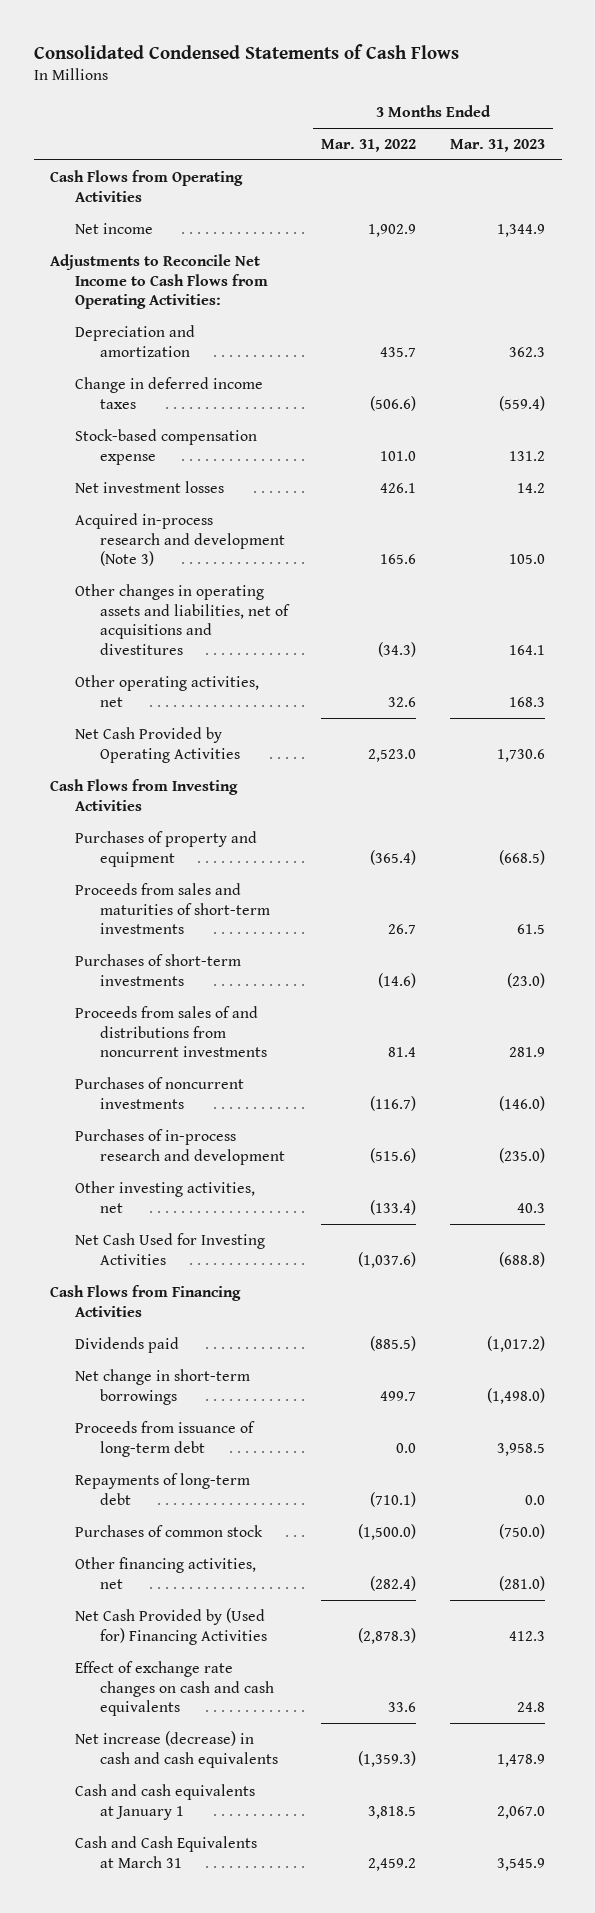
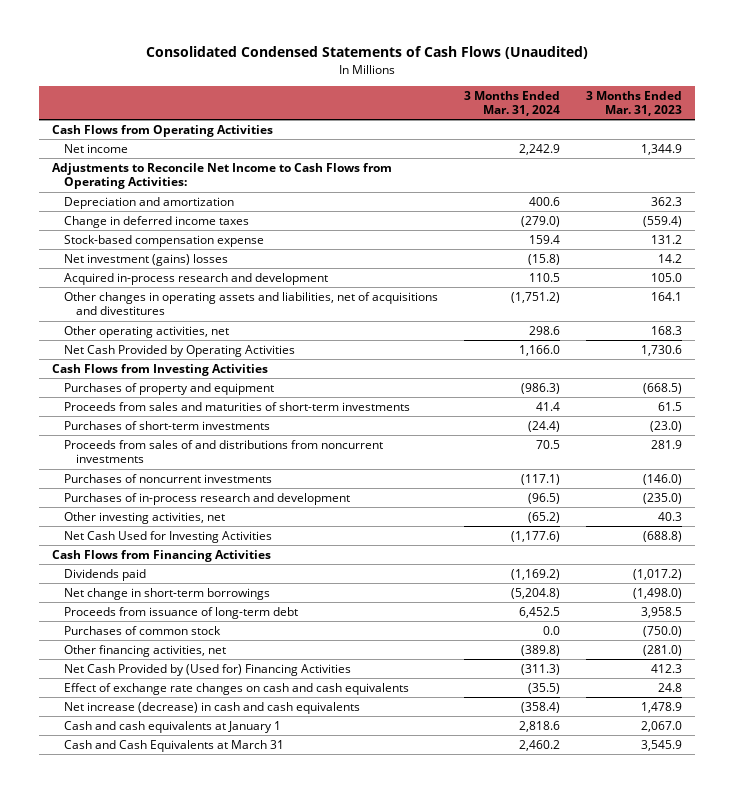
[33,43,459,59] Consolidated Condensed Statements of Cash Flows -> [145,46,588,60] Consolidated Condensed Statements of Cash Flows (Unaudited)
[321,139,417,153] Mar. 31, 2022 -> none
none -> [463,90,560,116] 3 Months Ended Mar. 31, 2024
[75,480,225,493] Net investment losses -> [63,253,228,266] Net investment (gains) losses
[75,512,286,567] Acquired in-process research and development (Note 3) -> [63,272,328,285] Acquired in-process research and development
[75,1472,251,1505] Repayments of long-term debt -> none

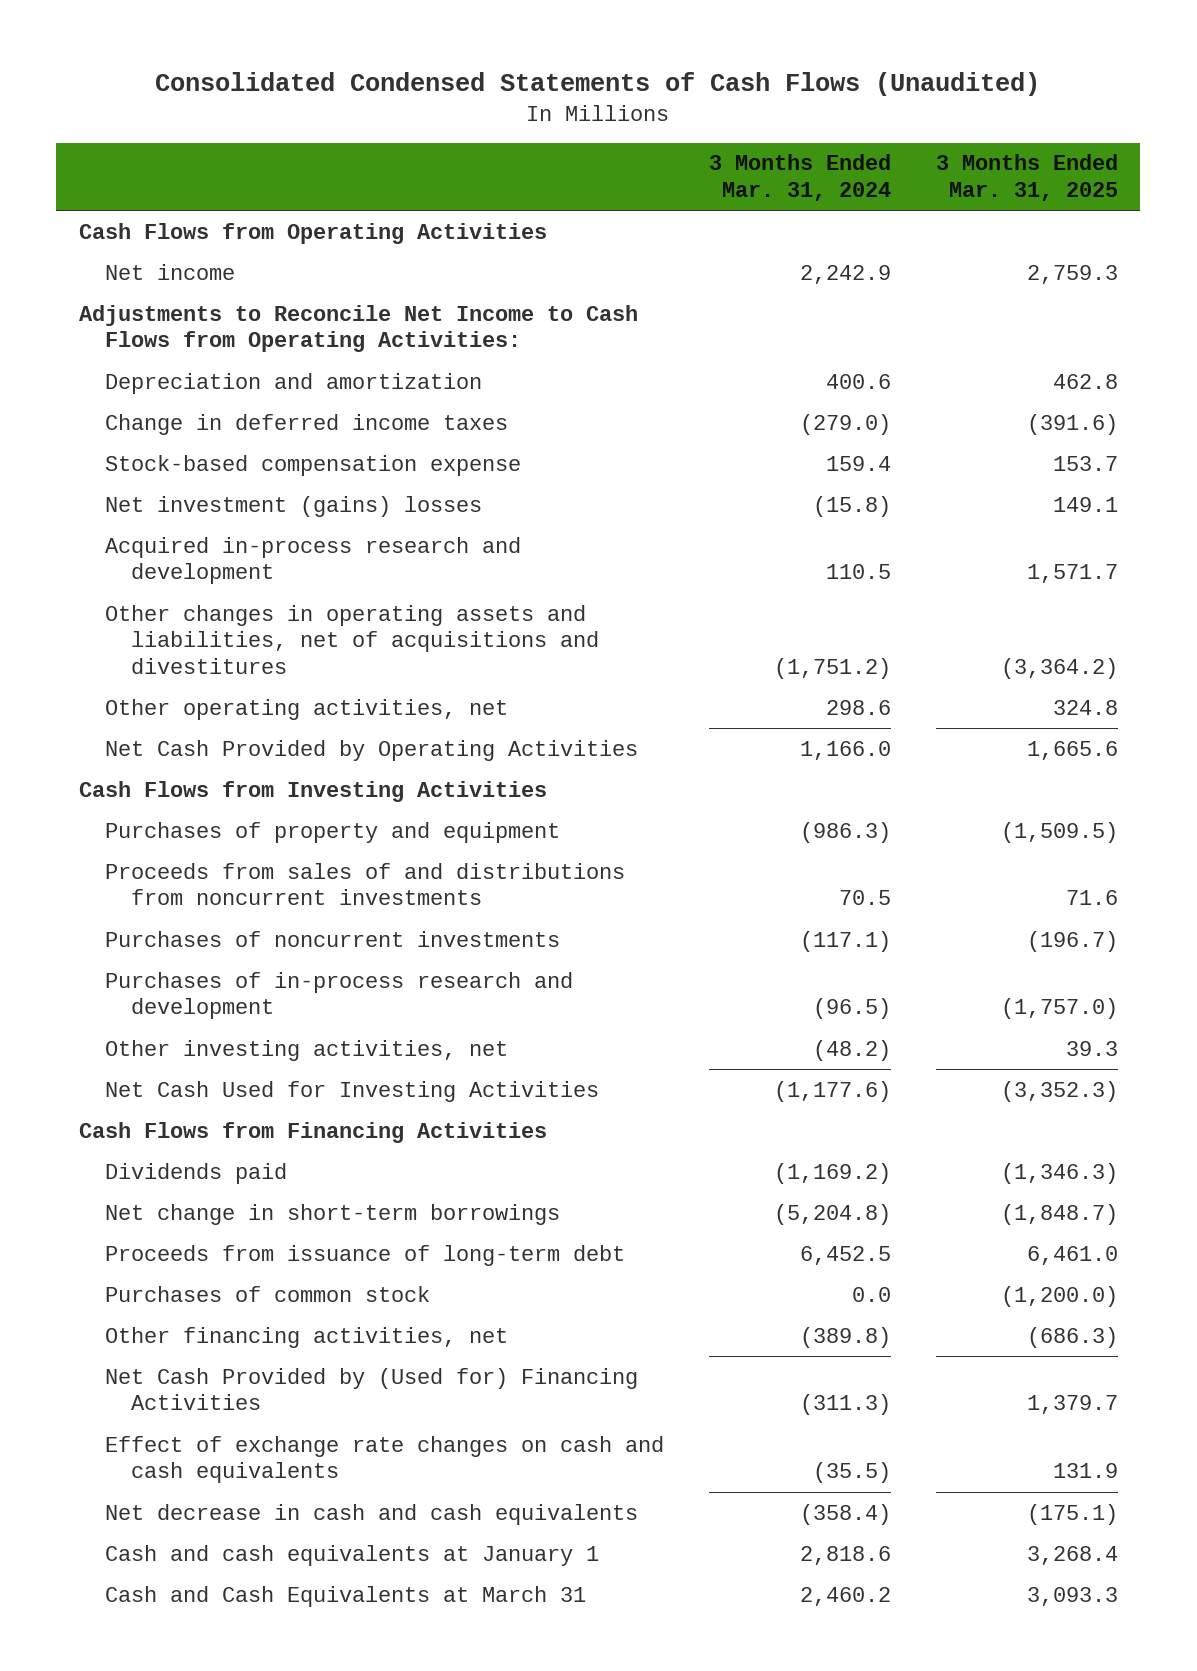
[586,90,683,116] 3 Months Ended Mar. 31, 2023 -> none
none -> [935,154,1118,202] 3 Months Ended Mar. 31, 2025
[63,401,410,411] Proceeds from sales and maturities of short-term investments -> none
[63,420,270,430] Purchases of short-term investments -> none
[527,511,560,523] (65.2) -> [812,1039,891,1061] (48.2)
[63,701,360,714] Net increase (decrease) in cash and cash equivalents -> [104,1503,638,1525] Net decrease in cash and cash equivalents

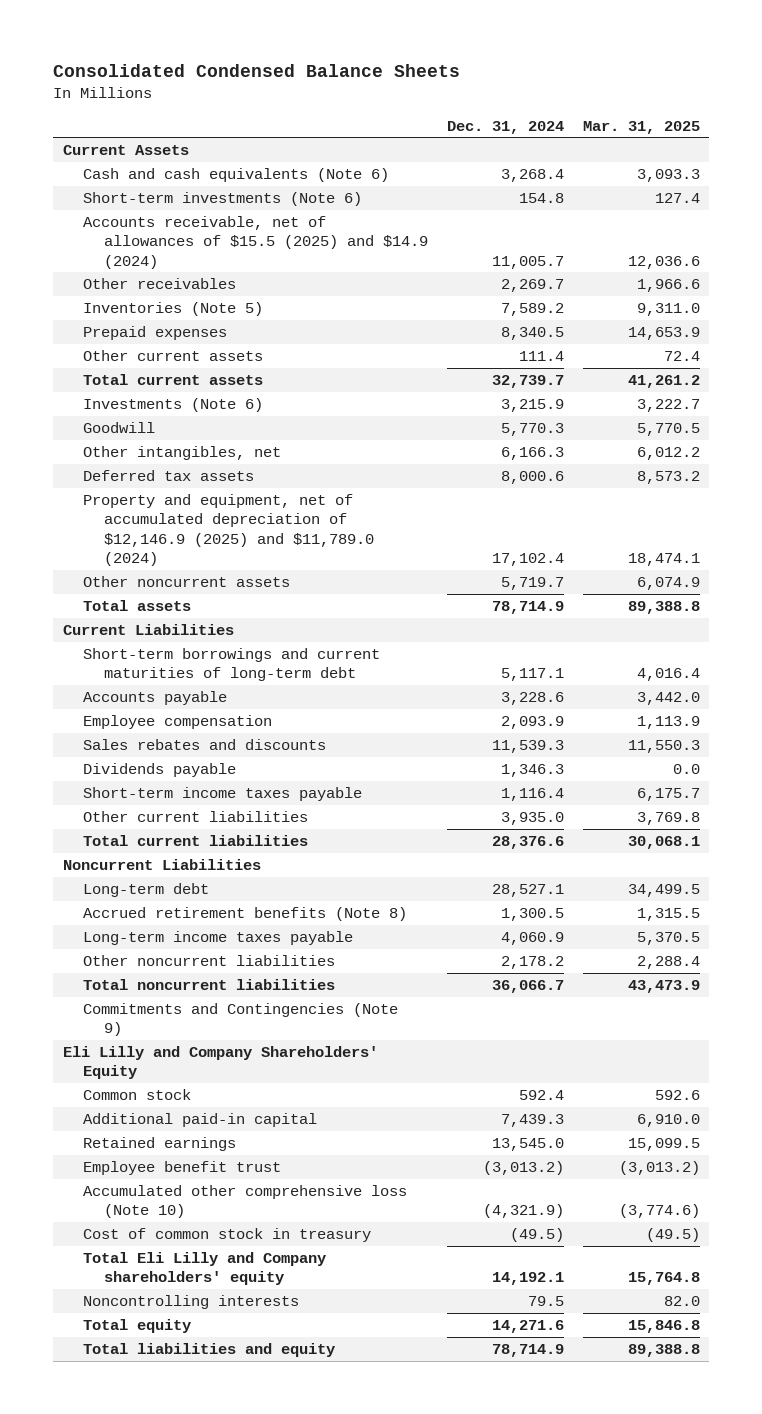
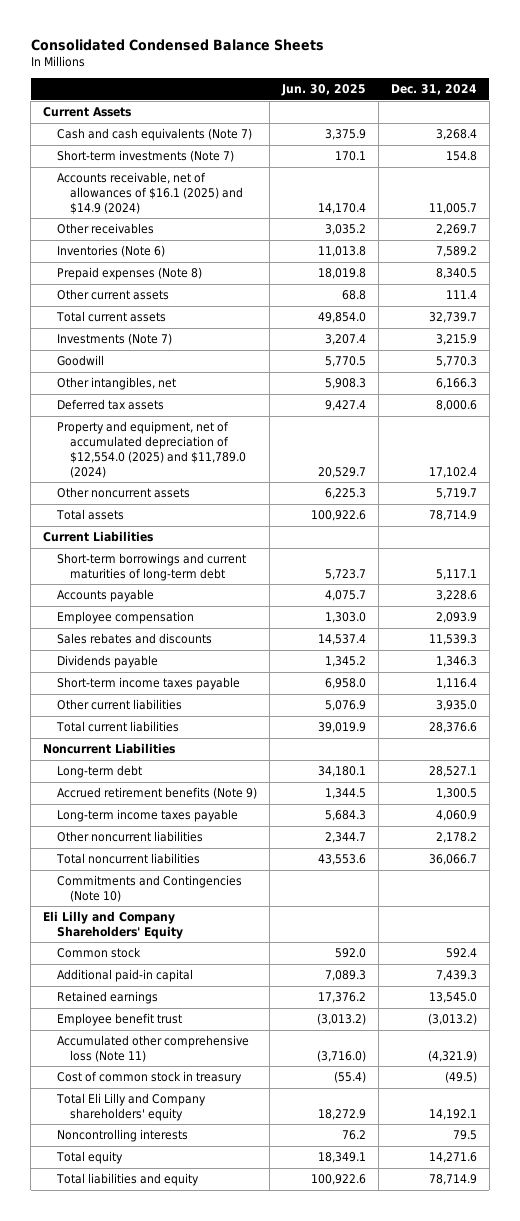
[582,120,700,134] Mar. 31, 2025 -> none
none -> [280,84,366,97] Jun. 30, 2025
[83,167,390,182] Cash and cash equivalents (Note 6) -> [56,128,252,142] Cash and cash equivalents (Note 7)
[83,191,363,206] Short-term investments (Note 6) -> [56,150,234,163] Short-term investments (Note 7)
[83,215,428,269] Accounts receivable, net of allowances of $15.5 (2025) and $14.9 (2024) -> [56,172,244,214] Accounts receivable, net of allowances of $16.1 (2025) and $14.9 (2024)
[83,301,264,316] Inventories (Note 5) -> [56,245,165,258] Inventories (Note 6)
[83,325,228,340] Prepaid expenses -> [56,267,202,281] Prepaid expenses (Note 8)
[83,397,264,412] Investments (Note 6) -> [56,333,172,346] Investments (Note 7)
[83,493,374,567] Property and equipment, net of accumulated depreciation of $12,146.9 (2025) and $11,789.0 (2024) -> [56,421,247,478] Property and equipment, net of accumulated depreciation of $12,554.0 (2025) and $11,789.0 (2024)
[83,906,408,921] Accrued retirement benefits (Note 8) -> [56,787,257,800] Accrued retirement benefits (Note 9)
[83,1002,399,1037] Commitments and Contingencies (Note 9) -> [56,875,242,903] Commitments and Contingencies (Note 10)
[83,1184,408,1219] Accumulated other comprehensive loss (Note 10) -> [56,1035,249,1063] Accumulated other comprehensive loss (Note 11)

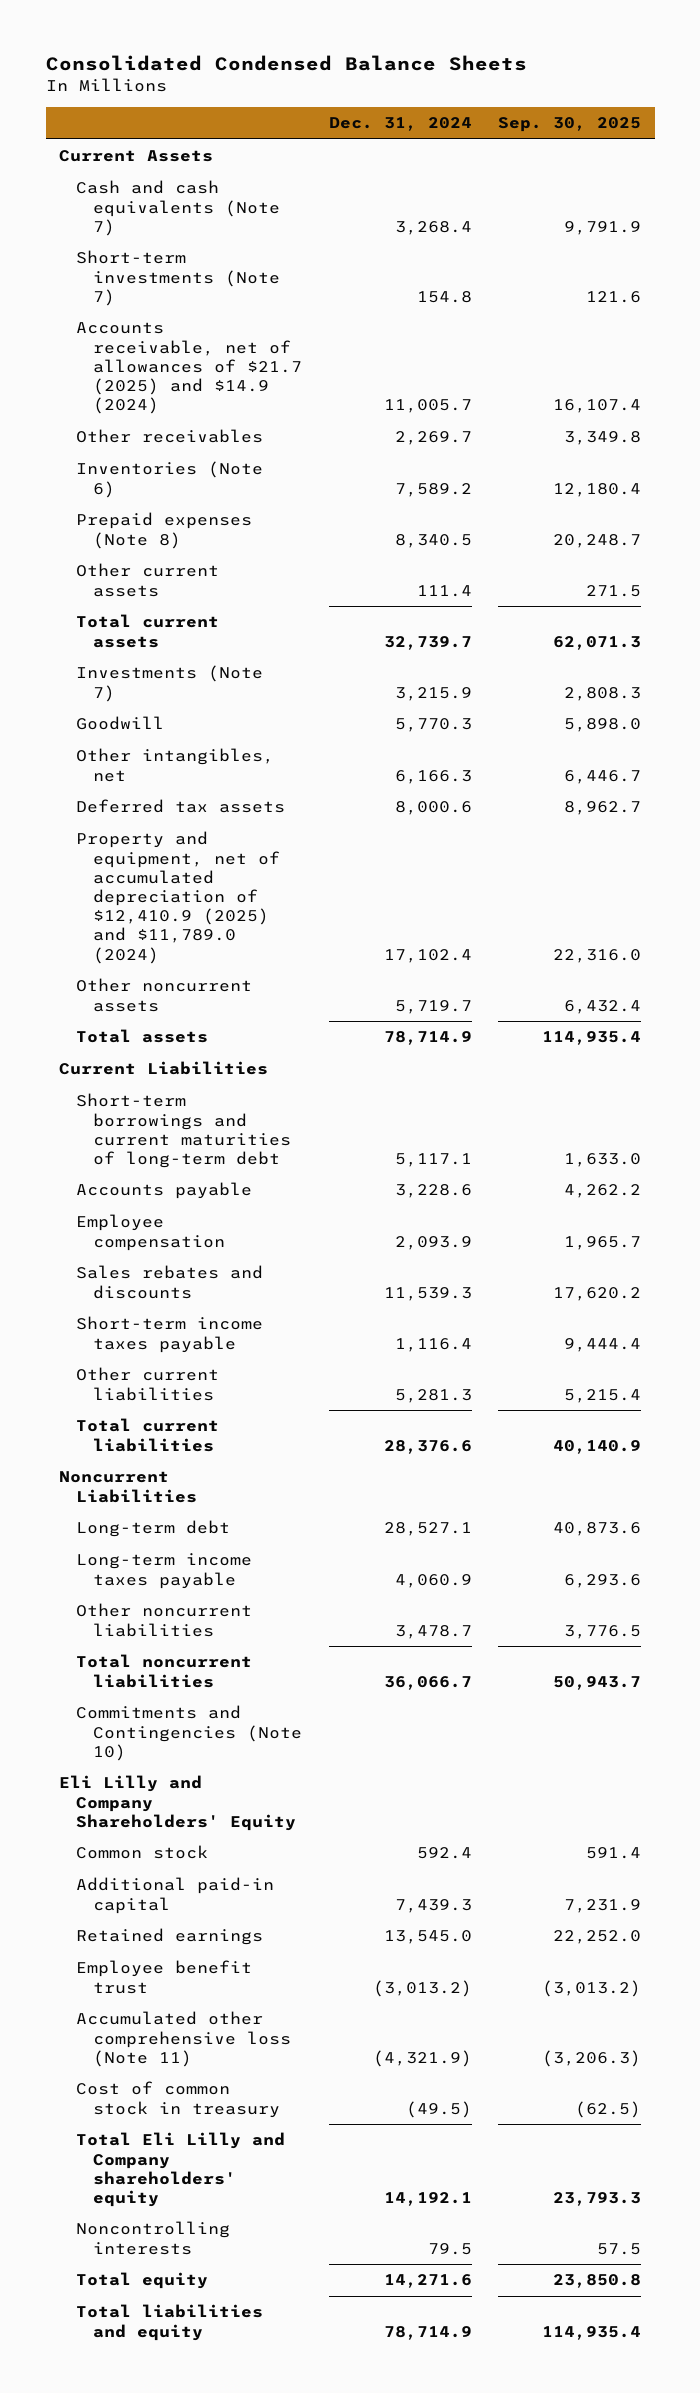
[280,84,366,97] Jun. 30, 2025 -> none
none -> [498,117,642,133] Sep. 30, 2025
[56,172,244,214] Accounts receivable, net of allowances of $16.1 (2025) and $14.9 (2024) -> [75,322,303,415] Accounts receivable, net of allowances of $21.7 (2025) and $14.9 (2024)
[56,421,247,478] Property and equipment, net of accumulated depreciation of $12,554.0 (2025) and $11,789.0 (2024) -> [75,831,281,964] Property and equipment, net of accumulated depreciation of $12,410.9 (2025) and $11,789.0 (2024)
[56,655,158,669] Dividends payable -> none
[435,700,477,712] 3,935.0 -> [394,1388,472,1403] 5,281.3
[56,787,257,800] Accrued retirement benefits (Note 9) -> none
[435,832,477,844] 2,178.2 -> [394,1624,472,1639] 3,478.7

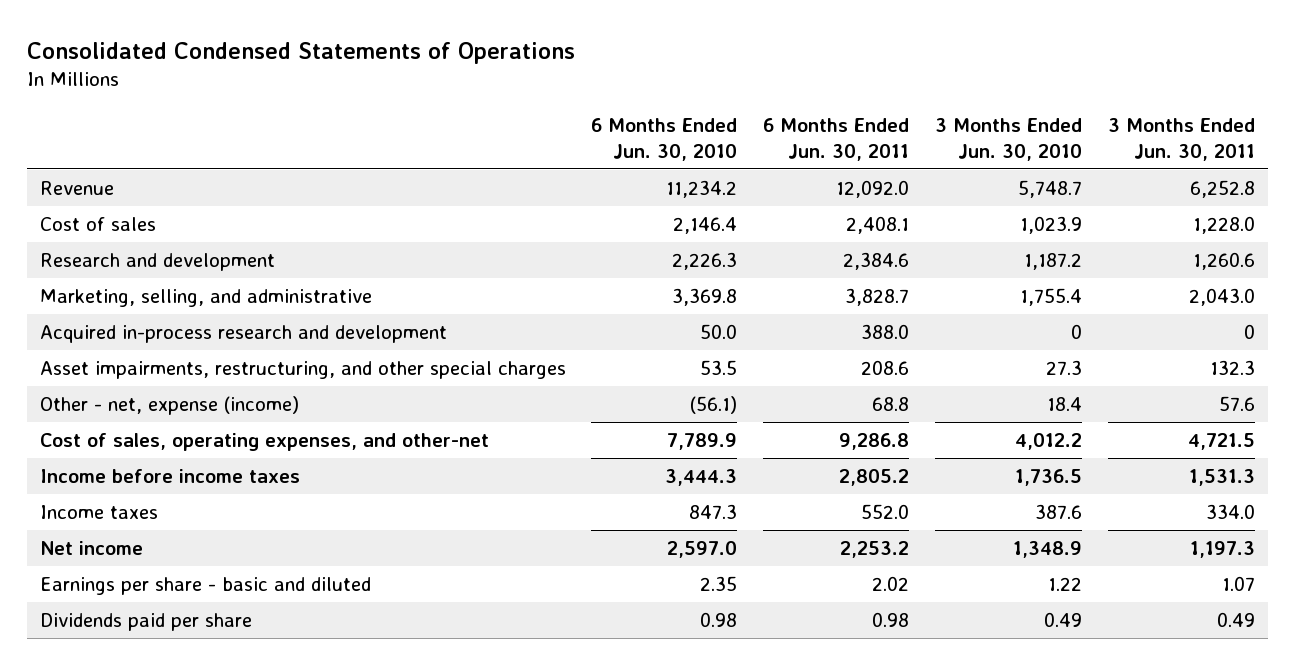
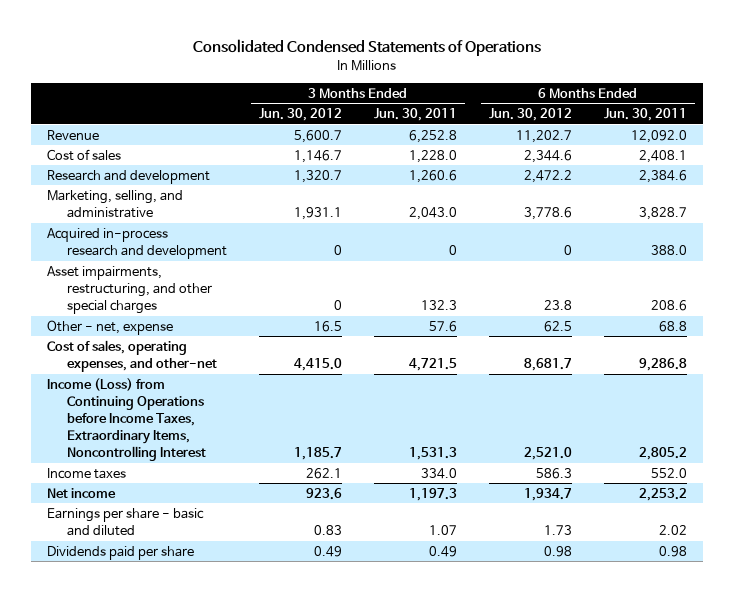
[591,117,738,161] 6 Months Ended Jun. 30, 2010 -> none
[935,117,1083,161] 3 Months Ended Jun. 30, 2010 -> none
none -> [258,108,342,122] Jun. 30, 2012
none -> [489,108,573,122] Jun. 30, 2012
[39,395,299,415] Other - net, expense (income) -> [47,320,174,336] Other - net, expense
[39,468,300,483] Income before income taxes -> [47,378,206,462] Income (Loss) from Continuing Operations before Income Taxes, Extraordinary Items, Noncontrolling Interest

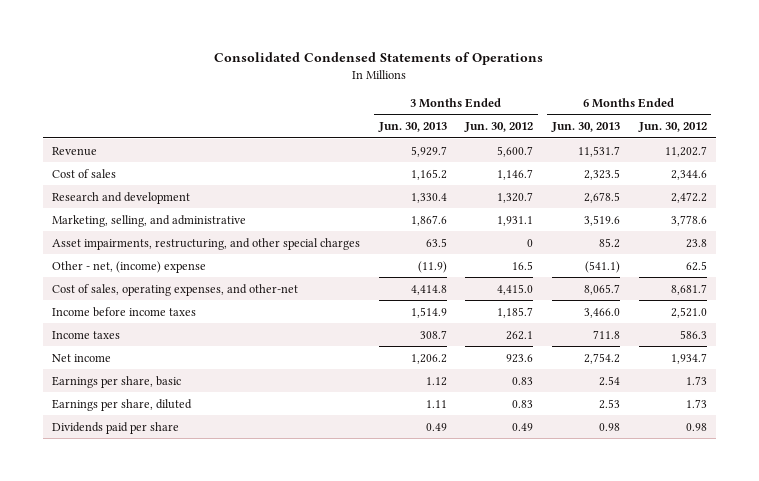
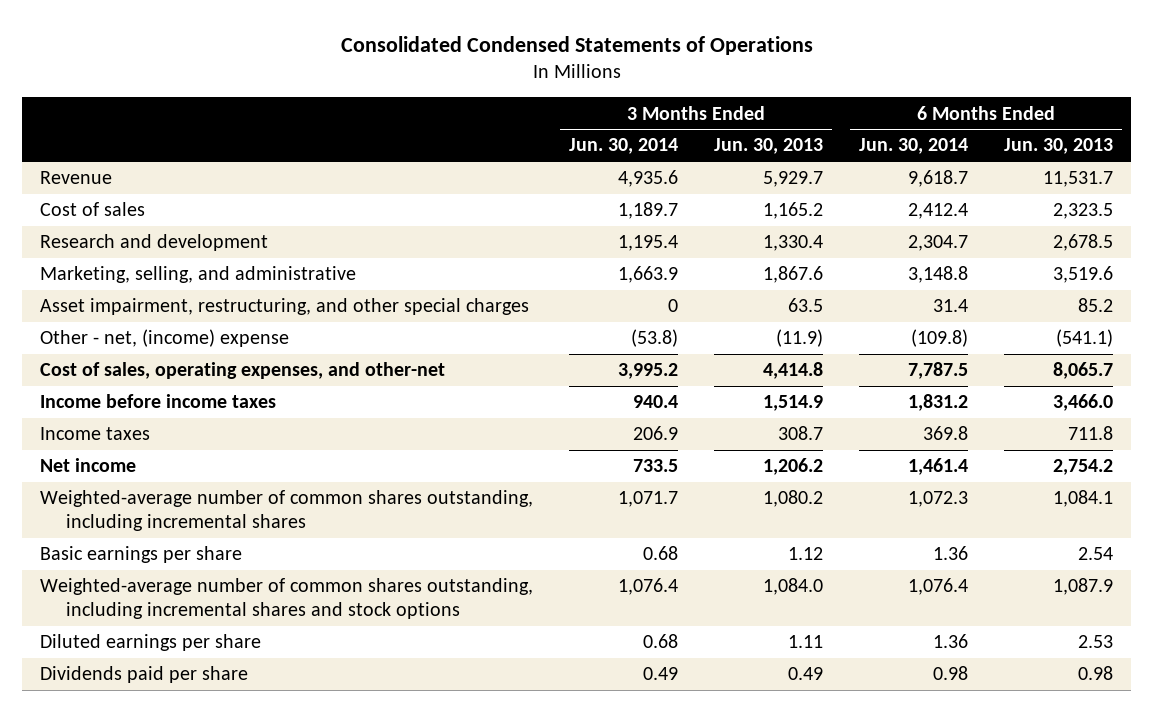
[464,122,534,133] Jun. 30, 2012 -> none
[637,122,707,133] Jun. 30, 2012 -> none
none -> [569,138,679,155] Jun. 30, 2014
none -> [859,138,969,155] Jun. 30, 2014
[52,237,361,250] Asset impairments, restructuring, and other special charges -> [40,298,530,316] Asset impairment, restructuring, and other special charges
none -> [40,490,534,532] Weighted-average number of common shares outstanding, including incremental shares
[52,375,182,388] Earnings per share, basic -> [40,546,243,564] Basic earnings per share
none -> [40,578,534,620] Weighted-average number of common shares outstanding, including incremental shares and stock options
[52,398,193,411] Earnings per share, diluted -> [40,634,262,652] Diluted earnings per share

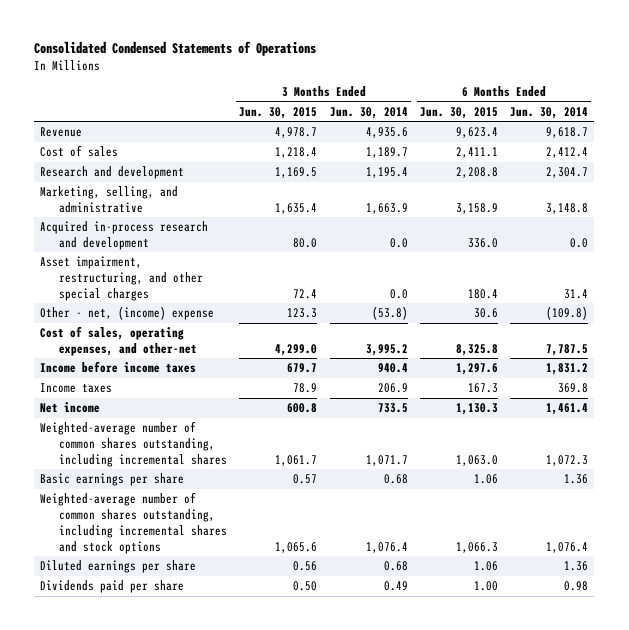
[714,138,824,155] Jun. 30, 2013 -> none
[1004,138,1114,155] Jun. 30, 2013 -> none
none -> [239,106,318,119] Jun. 30, 2015
none -> [420,106,499,119] Jun. 30, 2015
none -> [40,221,209,250] Acquired in-process research and development
[668,299,679,313] 0 -> [389,288,408,299] 0.0

